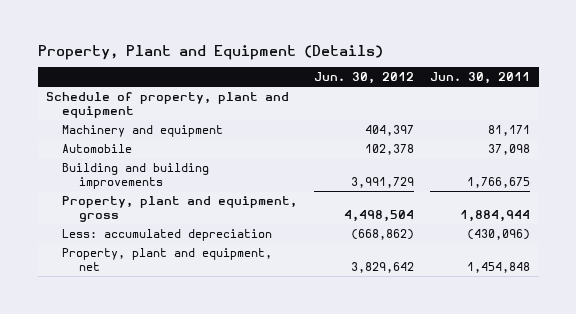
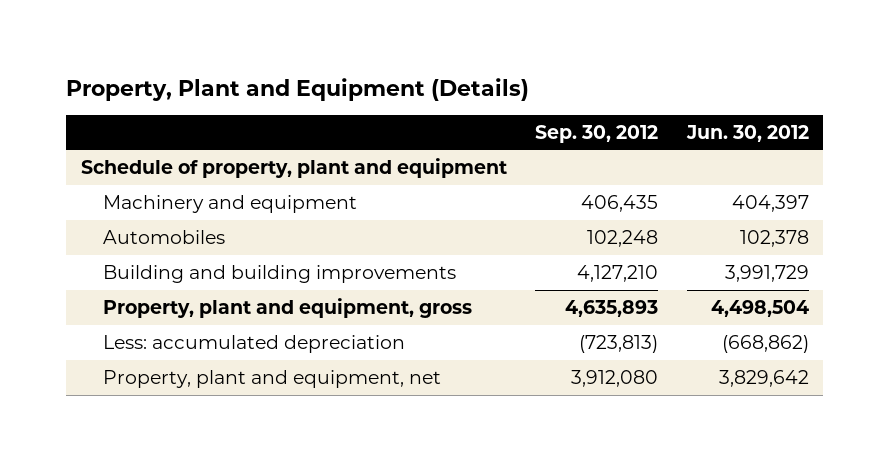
[430,72,531,85] Jun. 30, 2011 -> none
none -> [535,124,659,143] Sep. 30, 2012
[62,144,133,154] Automobile -> [102,229,225,244] Automobiles

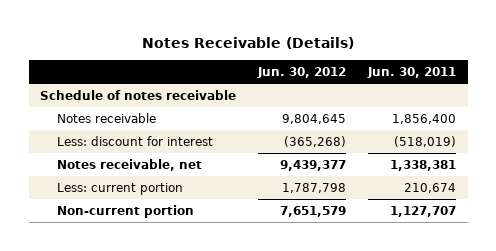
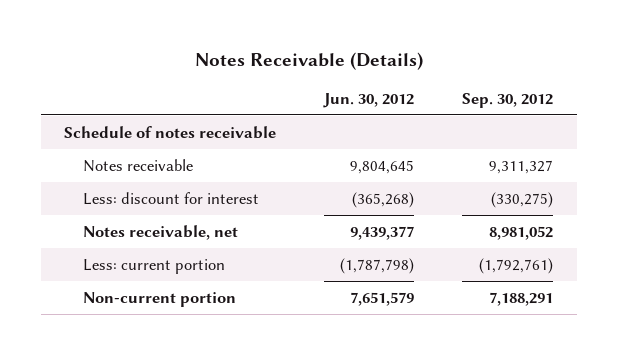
[367,67,457,79] Jun. 30, 2011 -> none
none -> [462,92,554,108] Sep. 30, 2012
[282,183,347,194] 1,787,798 -> [340,257,415,274] (1,787,798)

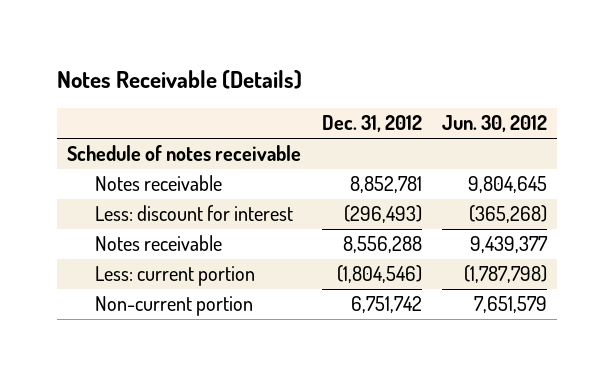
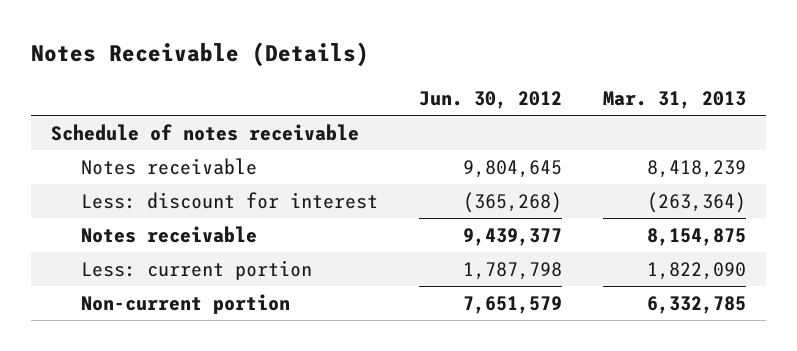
[321,115,422,133] Dec. 31, 2012 -> none
none -> [602,90,746,109] Mar. 31, 2013
[464,265,548,284] (1,787,798) -> [463,262,563,281] 1,787,798

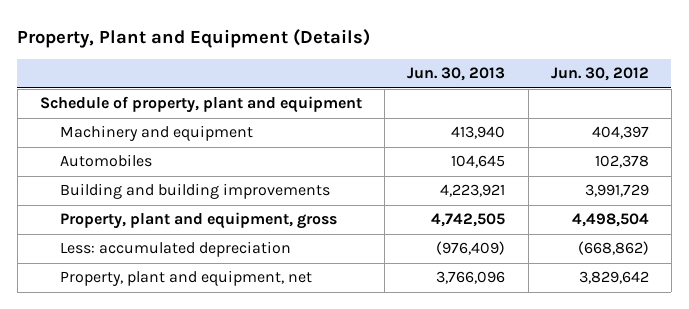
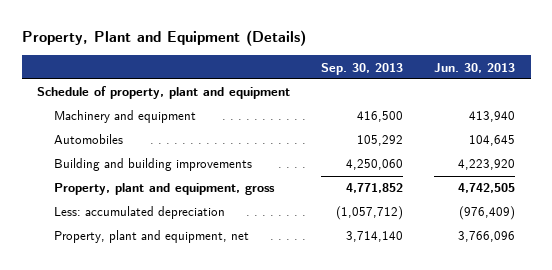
[550,67,649,82] Jun. 30, 2012 -> none
none -> [321,62,404,75] Sep. 30, 2013
[440,184,506,198] 4,223,921 -> [458,159,516,171] 4,223,920

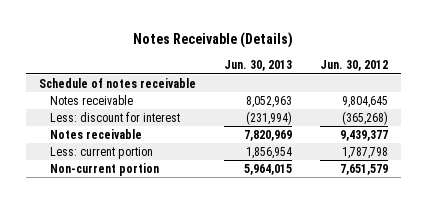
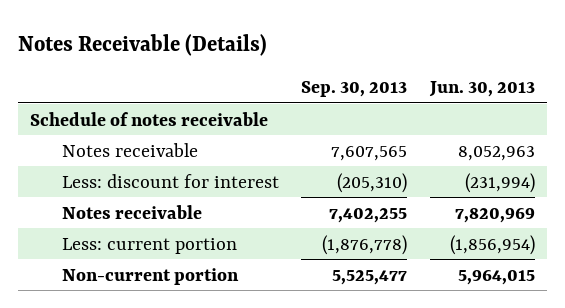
[319,60,388,72] Jun. 30, 2012 -> none
none -> [301,81,408,98] Sep. 30, 2013
[245,146,292,159] 1,856,954 -> [450,234,536,255] (1,856,954)

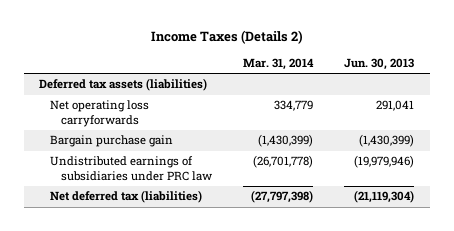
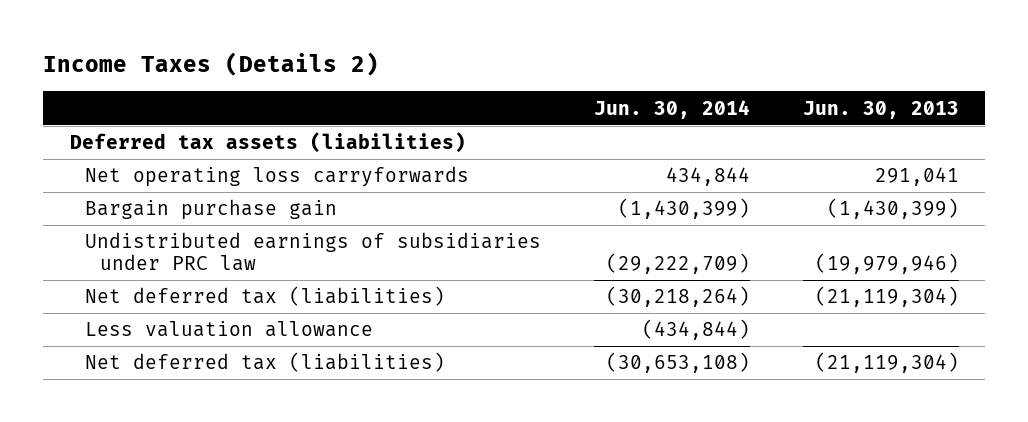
[243,58,315,71] Mar. 31, 2014 -> none
none -> [593,99,750,119] Jun. 30, 2014
none -> [84,321,373,338] Less valuation allowance
none -> [84,352,445,373] Net deferred tax (liabilities)

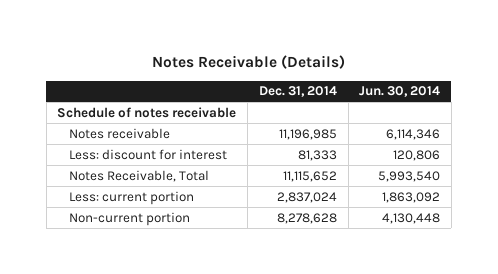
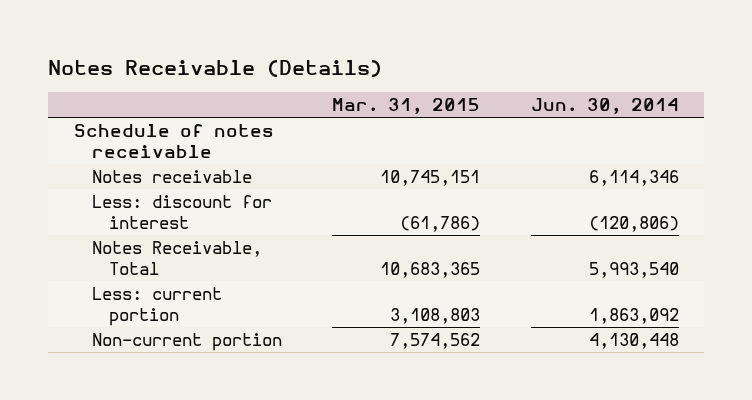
[258,86,337,98] Dec. 31, 2014 -> none
none -> [332,98,481,115] Mar. 31, 2015
[393,149,441,161] 120,806 -> [588,216,679,233] (120,806)

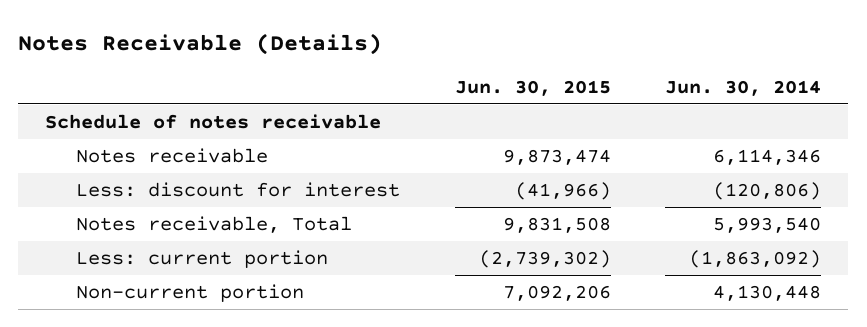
[332,98,481,115] Mar. 31, 2015 -> none
none -> [454,79,611,96] Jun. 30, 2015
[91,241,262,276] Notes Receivable, Total -> [75,215,352,233] Notes receivable, Total
[588,308,679,325] 1,863,092 -> [689,249,822,268] (1,863,092)

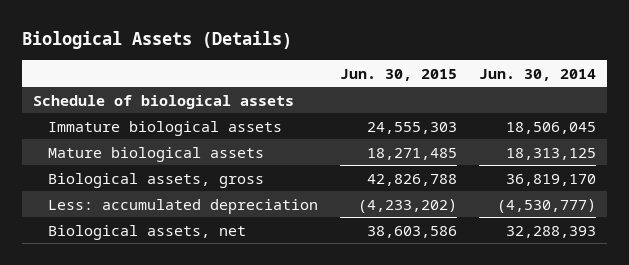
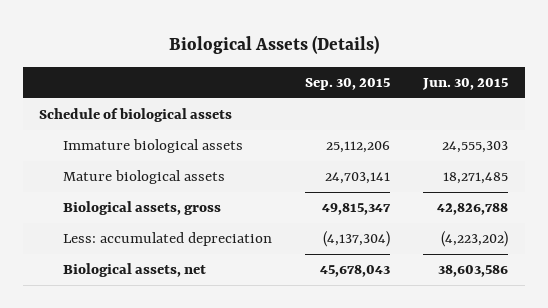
[478,68,596,81] Jun. 30, 2014 -> none
none -> [305,78,391,91] Sep. 30, 2015
[357,198,457,213] (4,233,202) -> [441,231,509,248] (4,223,202)

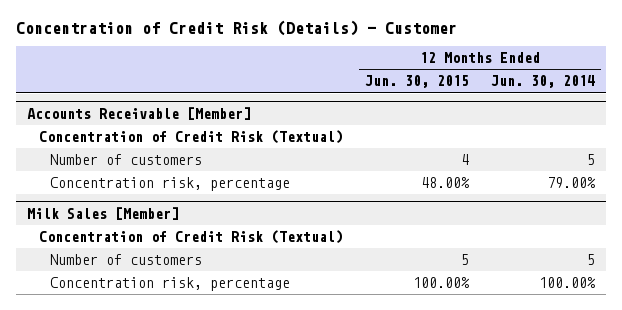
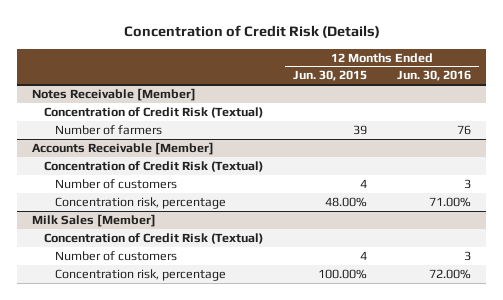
[15,20,457,37] Concentration of Credit Risk (Details) - Customer -> [123,25,380,39] Concentration of Credit Risk (Details)
[491,75,596,89] Jun. 30, 2014 -> none
none -> [397,70,472,82] Jun. 30, 2016
none -> [32,87,197,101] Notes Receivable [Member]
none -> [43,106,263,118] Concentration of Credit Risk (Textual)
none -> [55,124,163,135] Number of farmers
[460,254,469,266] 5 -> [360,250,368,260] 4

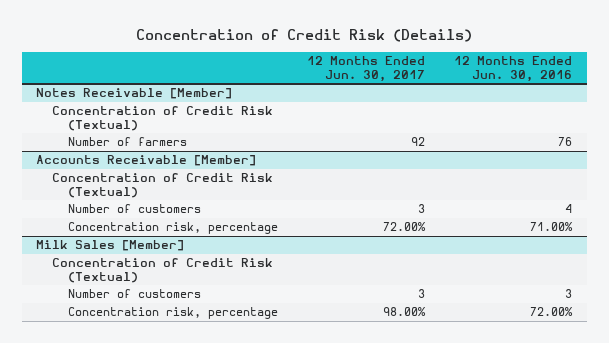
[293,70,368,82] Jun. 30, 2015 -> none
none -> [307,56,426,82] 12 Months Ended Jun. 30, 2017
[464,178,472,189] 3 -> [565,204,573,214] 4

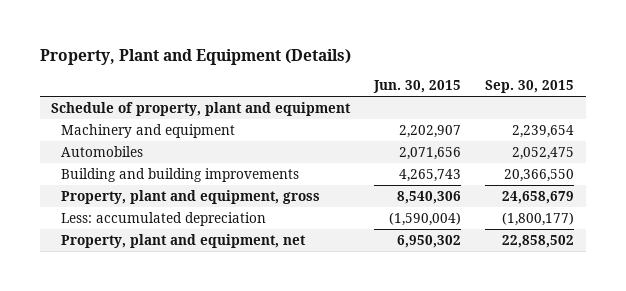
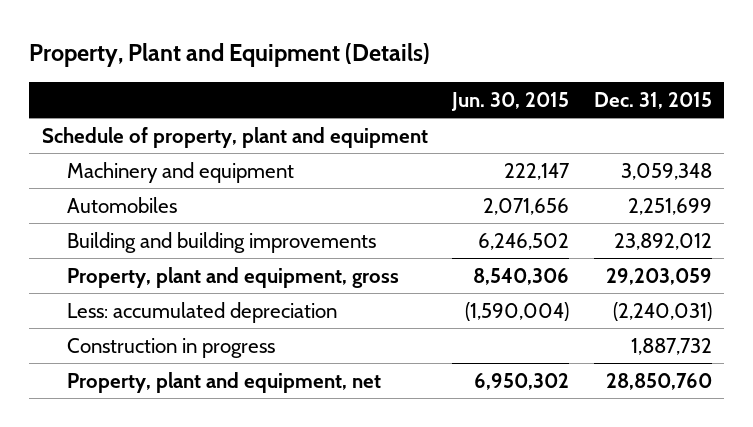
[485,80,575,94] Sep. 30, 2015 -> none
none -> [593,91,712,109] Dec. 31, 2015
[399,124,462,138] 2,202,907 -> [504,162,571,180] 222,147
[399,168,462,182] 4,265,743 -> [478,232,570,250] 6,246,502
none -> [66,337,275,358] Construction in progress

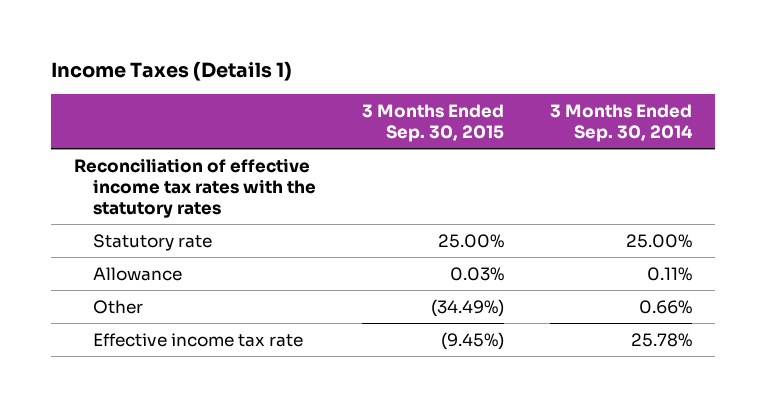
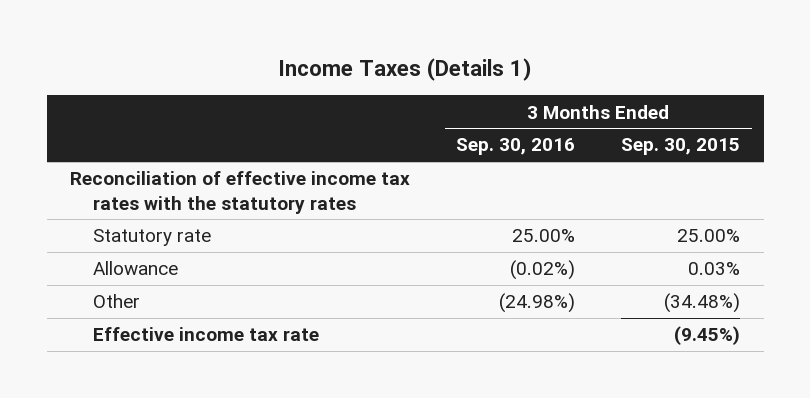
[550,103,694,143] 3 Months Ended Sep. 30, 2014 -> none
none -> [456,138,576,156] Sep. 30, 2016
[430,298,504,317] (34.49%) -> [664,293,741,314] (34.48%)

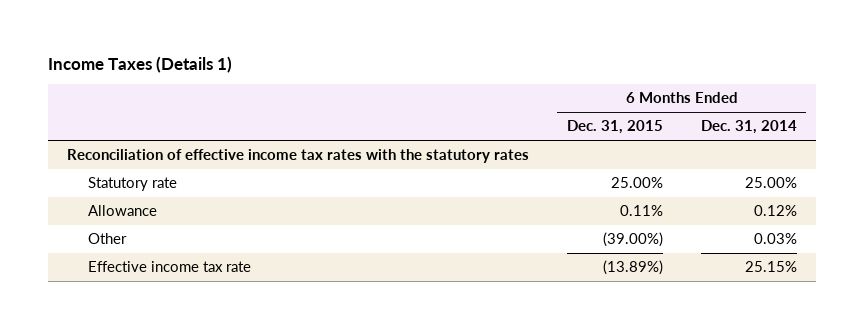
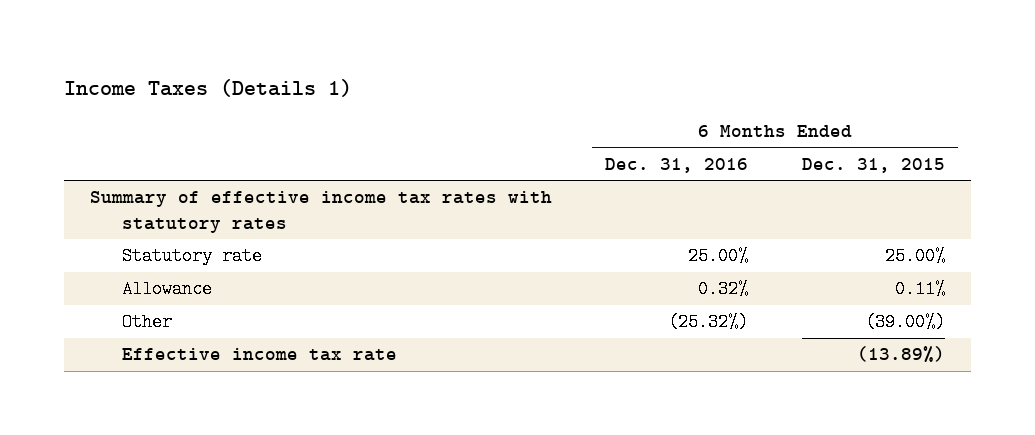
[700,120,797,135] Dec. 31, 2014 -> none
none -> [605,158,749,174] Dec. 31, 2016
[66,149,529,164] Reconciliation of effective income tax rates with the statutory rates -> [90,191,553,233] Summary of effective income tax rates with statutory rates

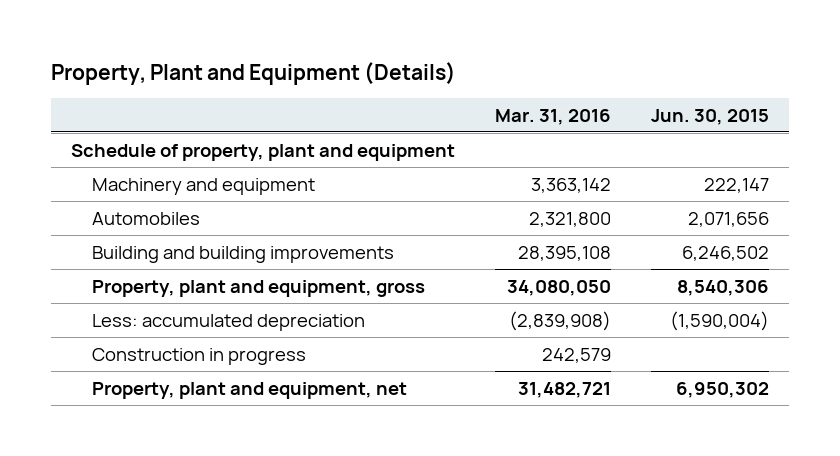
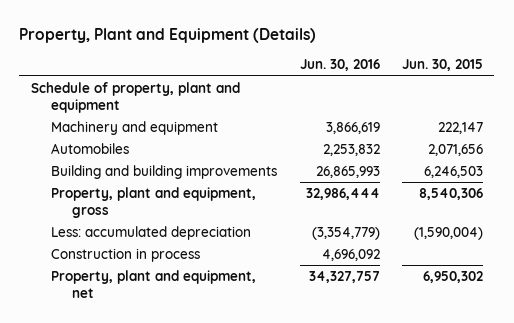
[495,108,612,125] Mar. 31, 2016 -> none
none -> [299,59,380,72] Jun. 30, 2016
[682,245,770,261] 6,246,502 -> [424,165,484,178] 6,246,503
[91,347,306,365] Construction in progress -> [51,247,201,262] Construction in process

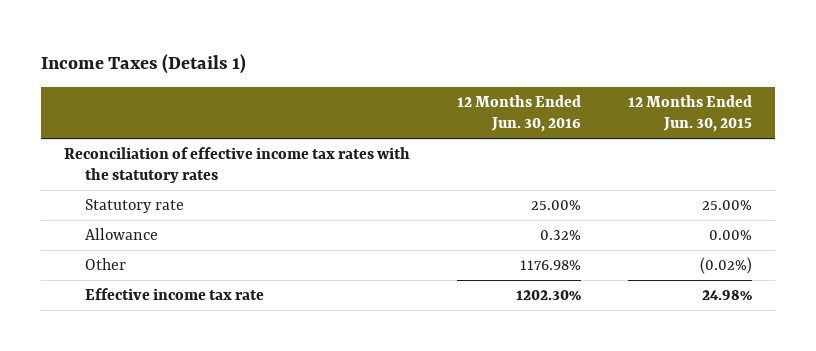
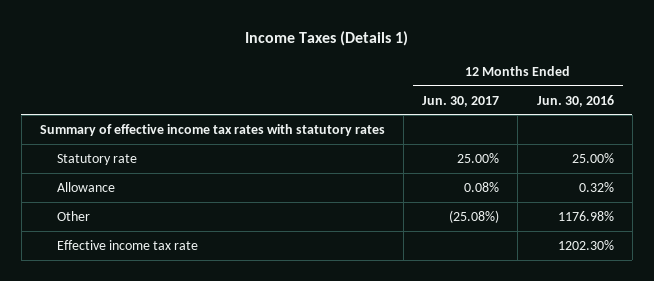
[627,95,752,133] 12 Months Ended Jun. 30, 2015 -> none
none -> [422,95,500,107] Jun. 30, 2017
[64,147,411,184] Reconciliation of effective income tax rates with the statutory rates -> [40,123,386,136] Summary of effective income tax rates with statutory rates

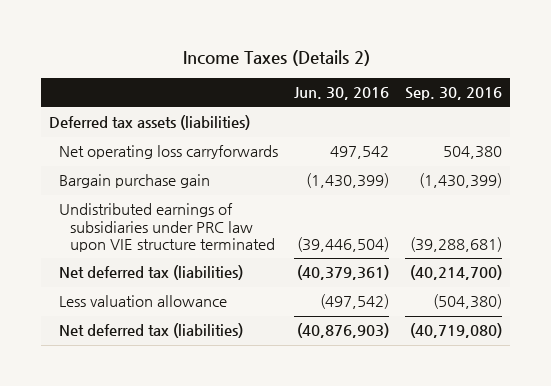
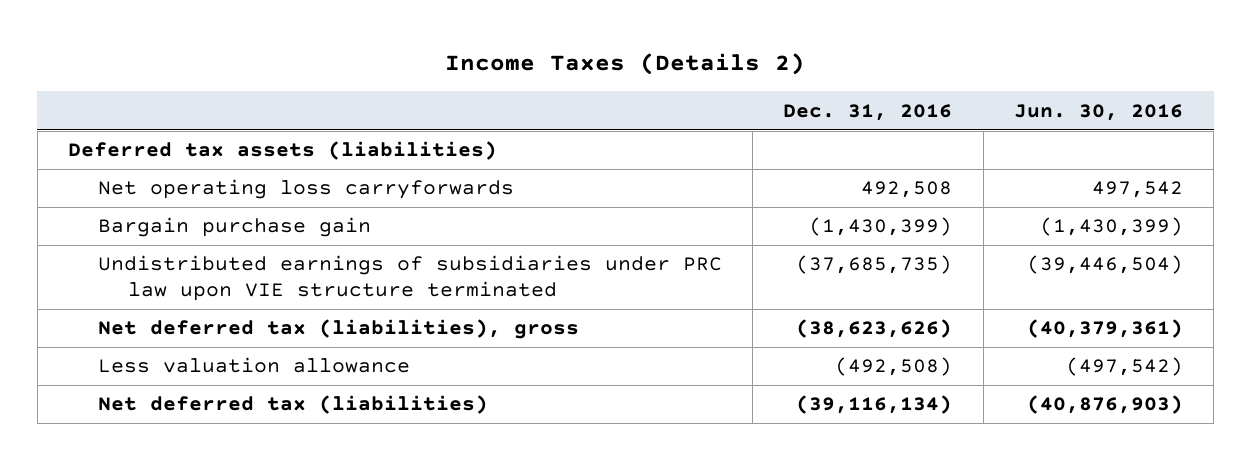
[405,87,503,101] Sep. 30, 2016 -> none
none -> [783,103,953,121] Dec. 31, 2016
[59,265,244,281] Net deferred tax (liabilities) -> [97,319,579,340] Net deferred tax (liabilities), gross

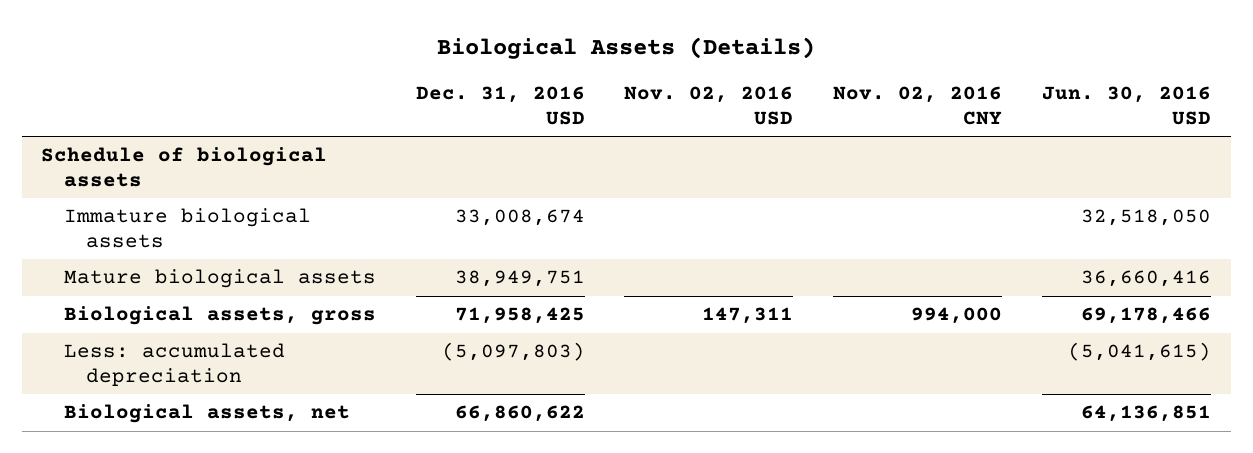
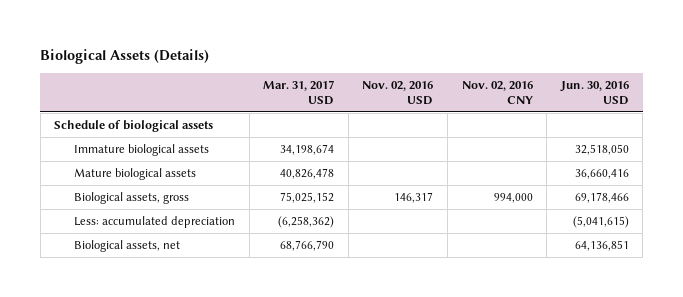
[415,85,585,125] Dec. 31, 2016 USD -> none
none -> [263,79,335,105] Mar. 31, 2017 USD
[702,307,794,325] 147,311 -> [394,192,434,204] 146,317

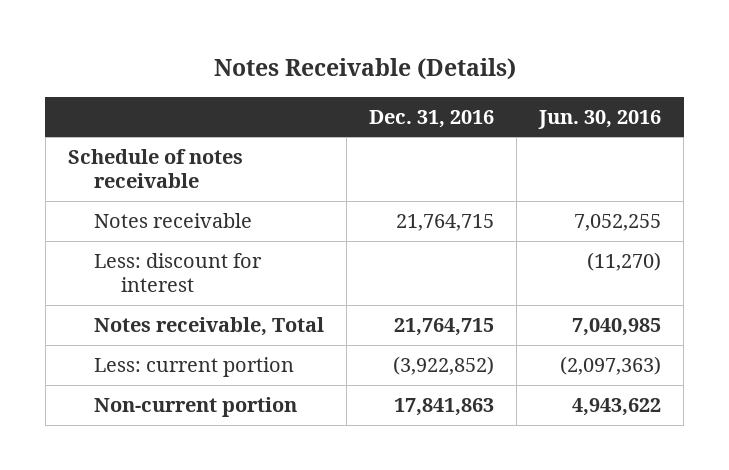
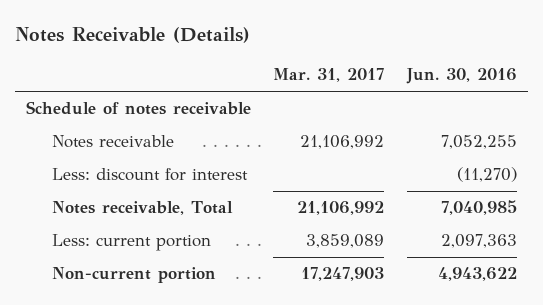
[369,109,495,128] Dec. 31, 2016 -> none
none -> [273,68,385,83] Mar. 31, 2017
[560,356,662,376] (2,097,363) -> [440,234,517,249] 2,097,363

